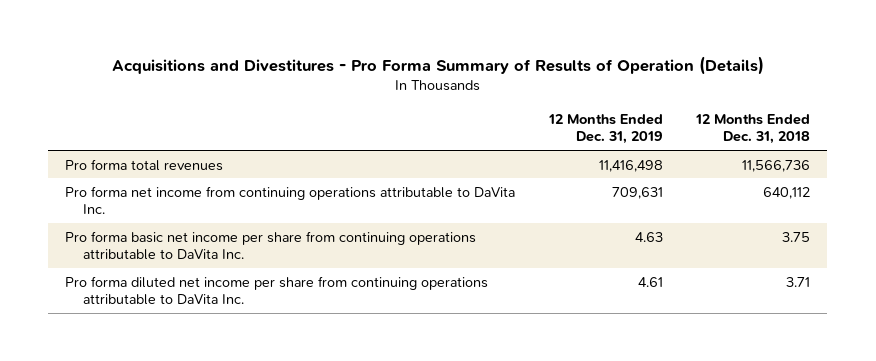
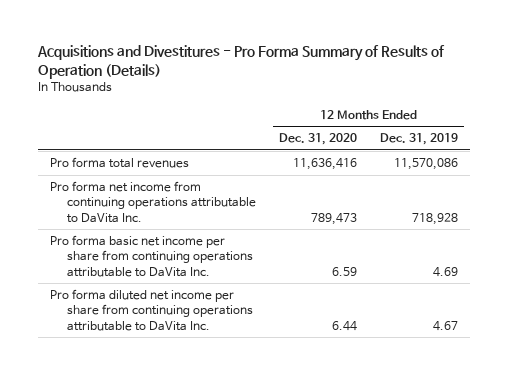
[695,113,811,145] 12 Months Ended Dec. 31, 2018 -> none
none -> [279,133,358,146] Dec. 31, 2020
[598,159,663,172] 11,416,498 -> [394,158,459,171] 11,570,086
[611,186,663,199] 709,631 -> [412,212,459,225] 718,928
[634,231,663,242] 4.63 -> [433,266,459,277] 4.69
[637,276,663,287] 4.61 -> [433,320,459,331] 4.67

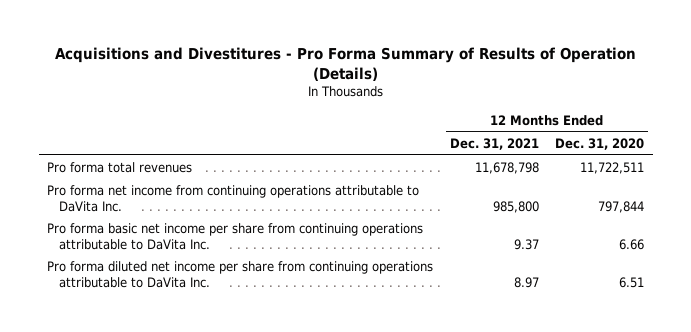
[380,133,459,146] Dec. 31, 2019 -> none
none -> [449,137,539,150] Dec. 31, 2021
[293,158,358,171] 11,636,416 -> [580,162,645,175] 11,722,511
[311,212,358,225] 789,473 -> [598,200,645,213] 797,844
[332,266,358,276] 6.59 -> [619,238,645,250] 6.66
[332,320,358,331] 6.44 -> [619,276,645,288] 6.51

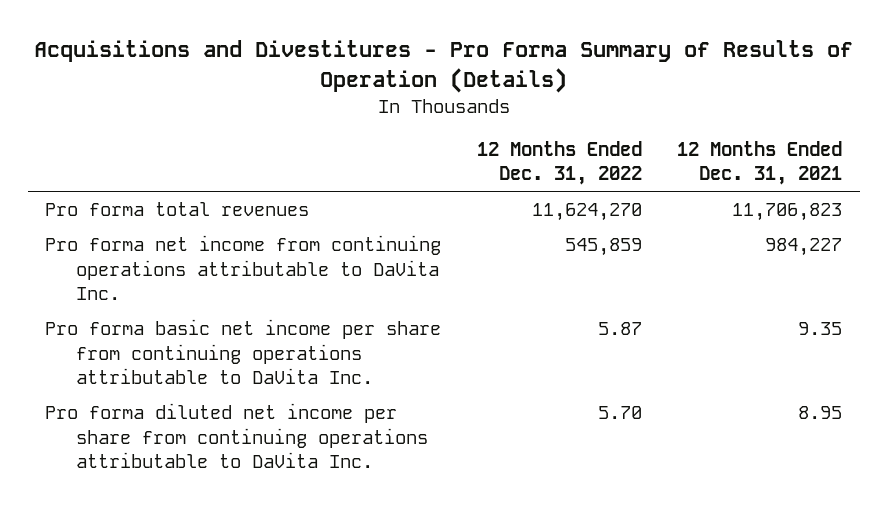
[555,137,645,150] Dec. 31, 2020 -> none
none -> [476,141,642,186] 12 Months Ended Dec. 31, 2022
[474,162,539,175] 11,678,798 -> [732,203,843,222] 11,706,823
[492,200,539,213] 985,800 -> [765,238,843,257] 984,227
[513,238,539,250] 9.37 -> [798,322,843,336] 9.35
[513,276,539,288] 8.97 -> [798,406,843,420] 8.95

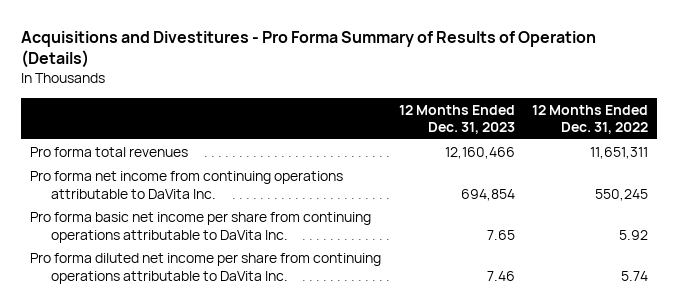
[677,141,843,186] 12 Months Ended Dec. 31, 2021 -> none
none -> [398,104,515,135] 12 Months Ended Dec. 31, 2023
[531,203,642,222] 11,624,270 -> [590,147,649,160] 11,651,311
[564,238,642,257] 545,859 -> [595,188,649,201] 550,245
[597,322,642,336] 5.87 -> [619,229,649,240] 5.92
[597,406,642,420] 5.70 -> [621,270,649,281] 5.74

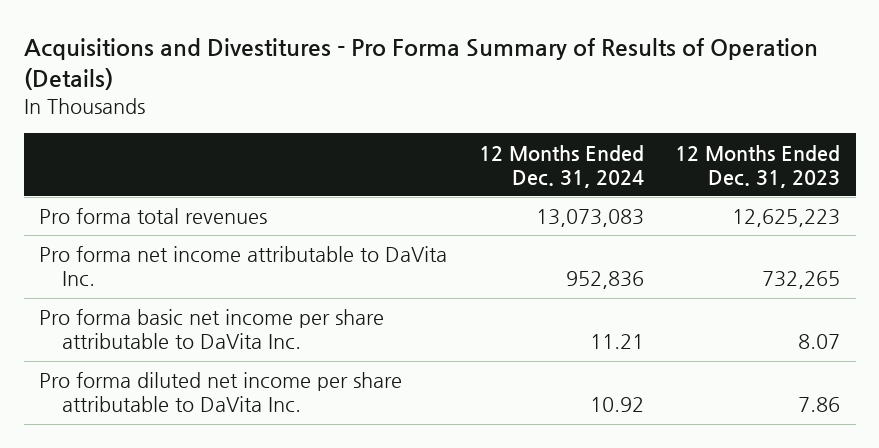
[532,104,649,135] 12 Months Ended Dec. 31, 2022 -> none
none -> [478,144,644,188] 12 Months Ended Dec. 31, 2024
[444,147,515,160] 12,160,466 -> [731,209,840,228] 12,625,223
[29,171,343,199] Pro forma net income from continuing operations attributable to DaVita Inc. -> [39,246,448,287] Pro forma net income attributable to DaVita Inc.
[460,188,515,201] 694,854 -> [761,271,840,290] 732,265
[29,212,371,243] Pro forma basic net income per share from continuing operations attributable to DaVita Inc. -> [39,309,385,350] Pro forma basic net income per share attributable to DaVita Inc.
[486,229,515,240] 7.65 -> [797,334,840,350] 8.07
[29,253,381,284] Pro forma diluted net income per share from continuing operations attributable to DaVita Inc. -> [39,372,403,413] Pro forma diluted net income per share attributable to DaVita Inc.
[486,270,515,281] 7.46 -> [797,397,840,413] 7.86

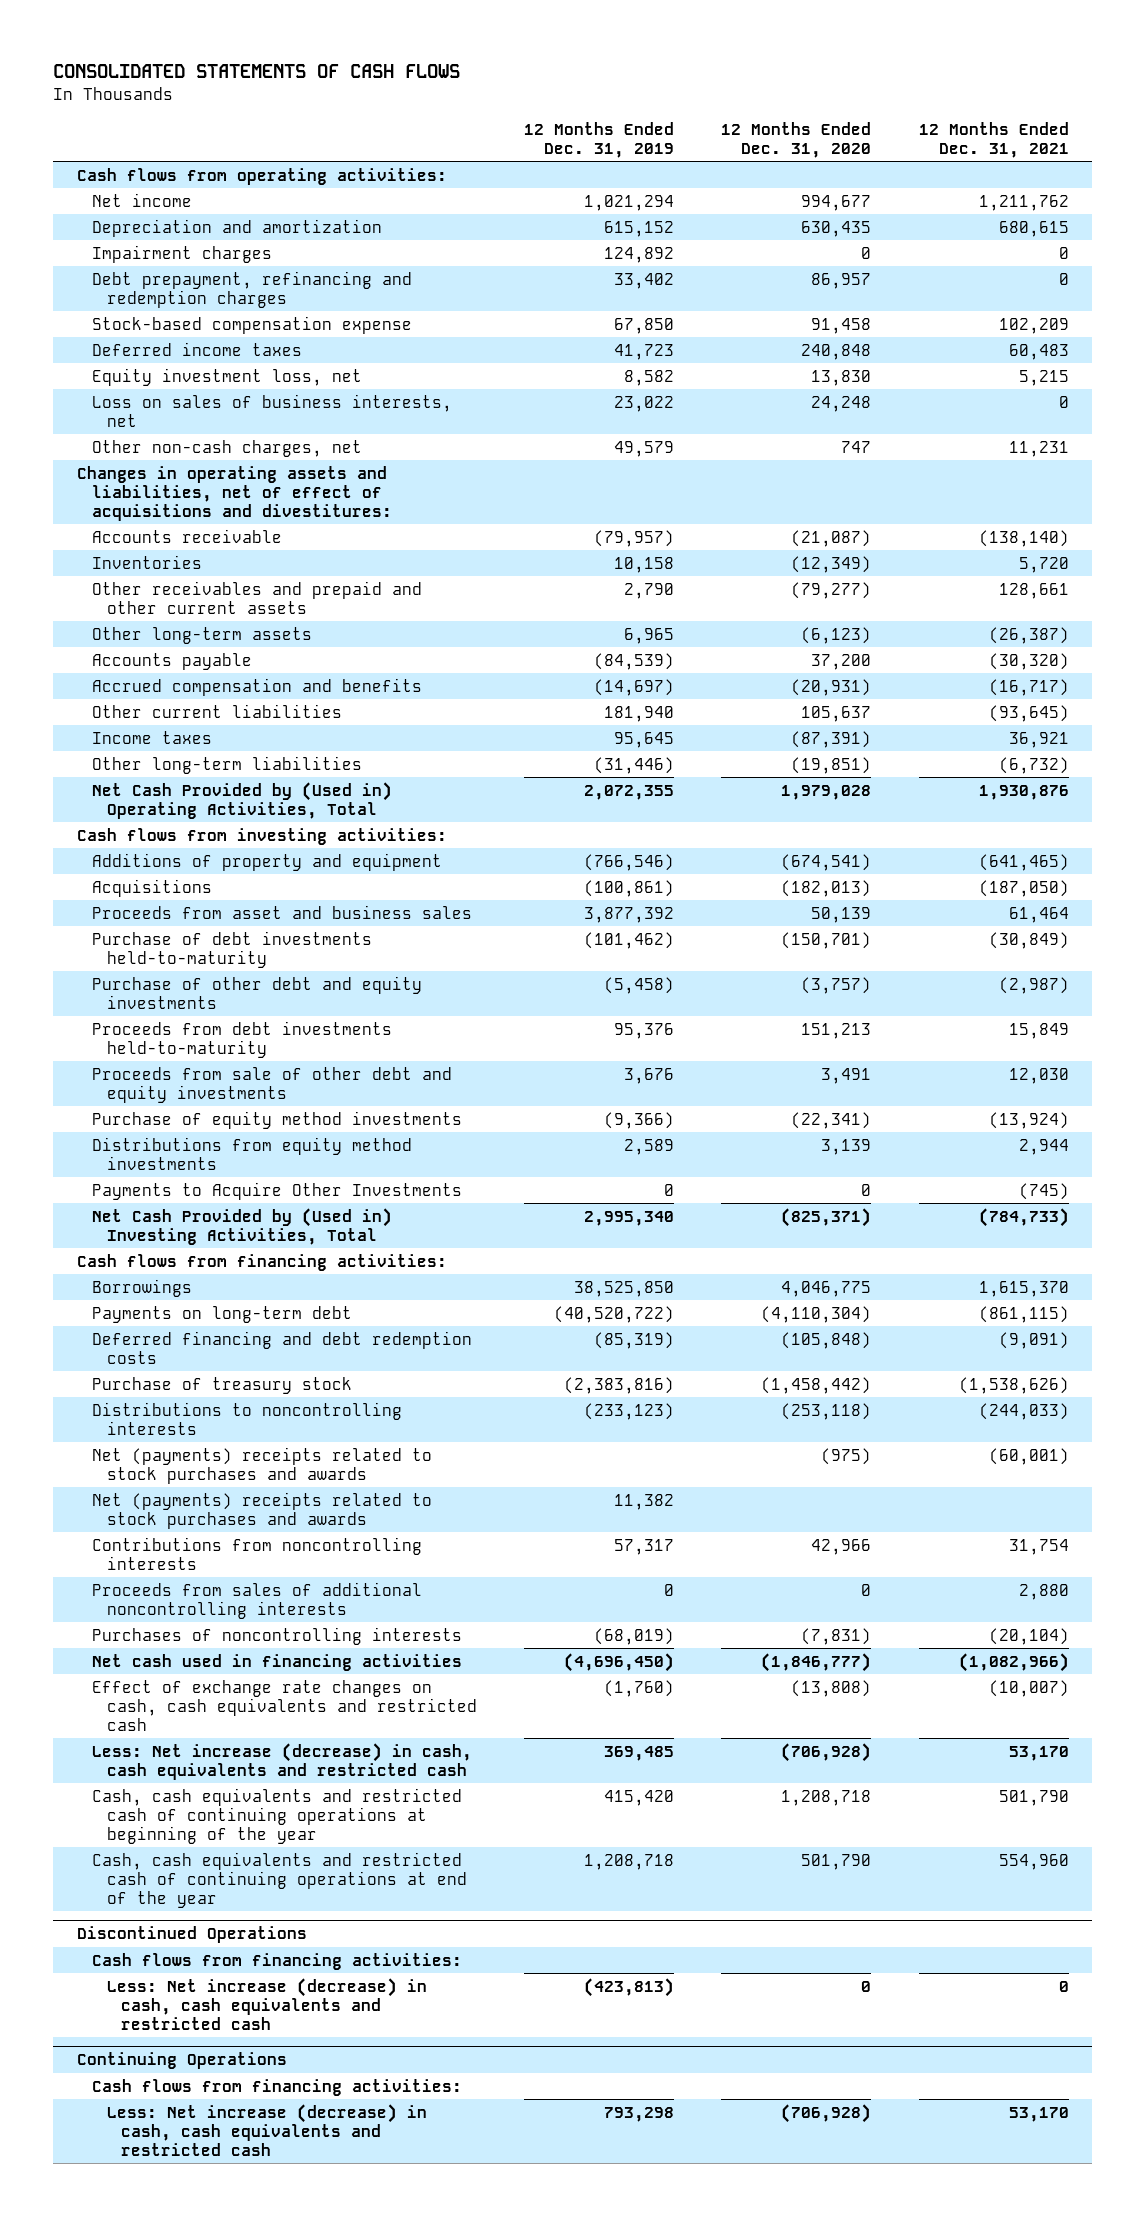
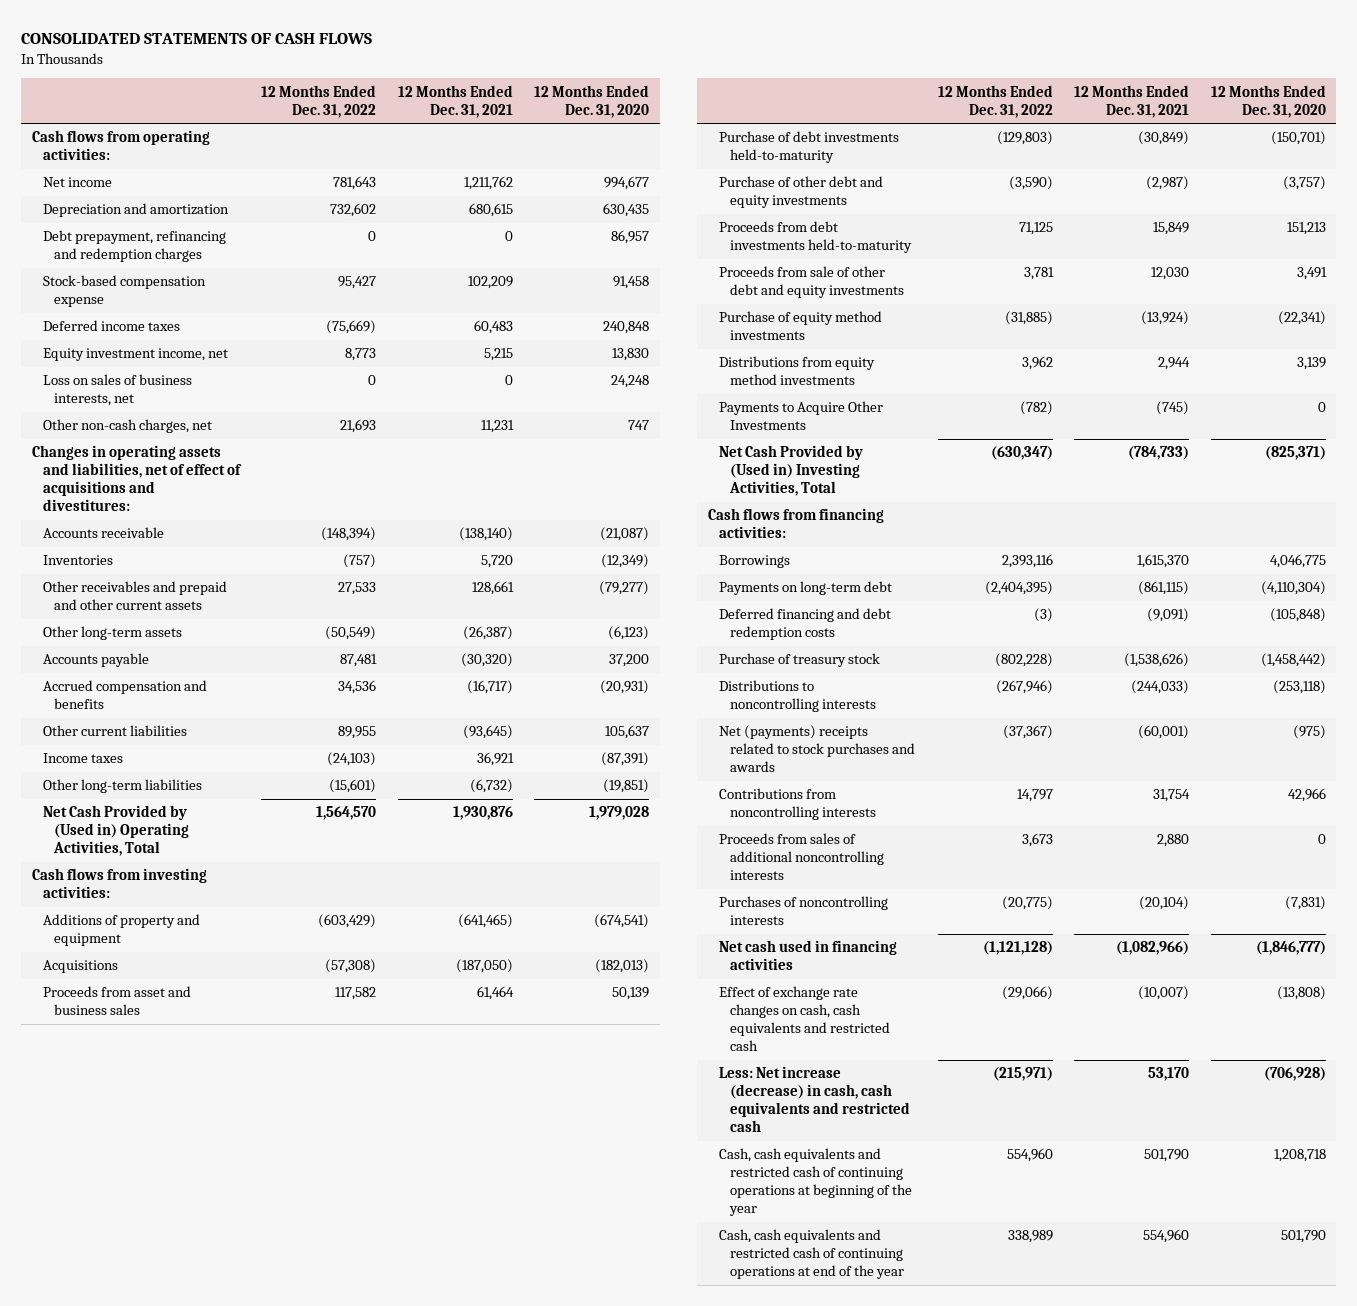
[523,121,674,158] 12 Months Ended Dec. 31, 2019 -> none
none -> [261,84,377,118] 12 Months Ended Dec. 31, 2022
[91,244,272,263] Impairment charges -> none
[91,367,362,386] Equity investment loss, net -> [43,348,229,362] Equity investment income, net
[91,1491,432,1529] Net (payments) receipts related to stock purchases and awards -> none
[77,1926,308,1944] Discontinued Operations -> none
[91,1952,462,1970] Cash flows from financing activities: -> none
[106,1977,427,2030] Less: Net increase (decrease) in cash, cash equivalents and restricted cash -> none
[77,2052,288,2070] Continuing Operations -> none
[91,2078,462,2096] Cash flows from financing activities: -> none
[106,2103,427,2156] Less: Net increase (decrease) in cash, cash equivalents and restricted cash -> none

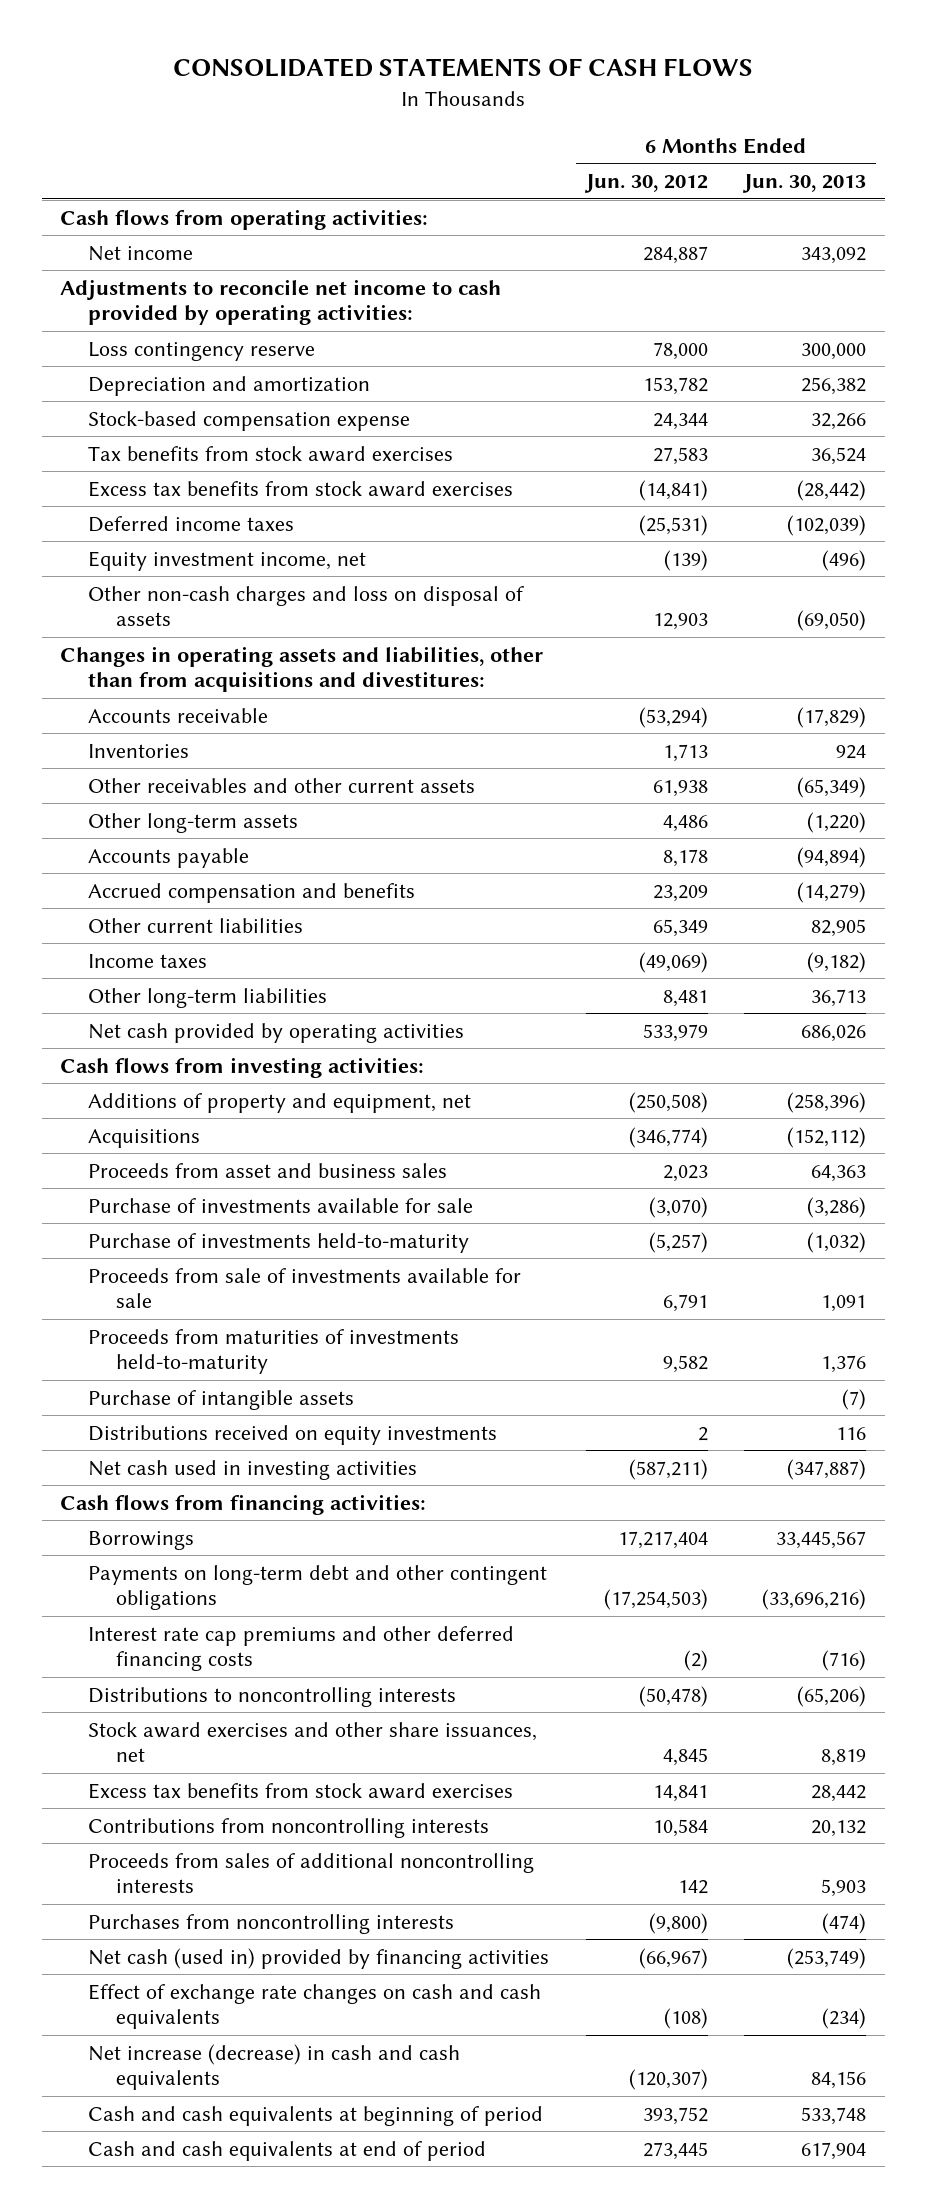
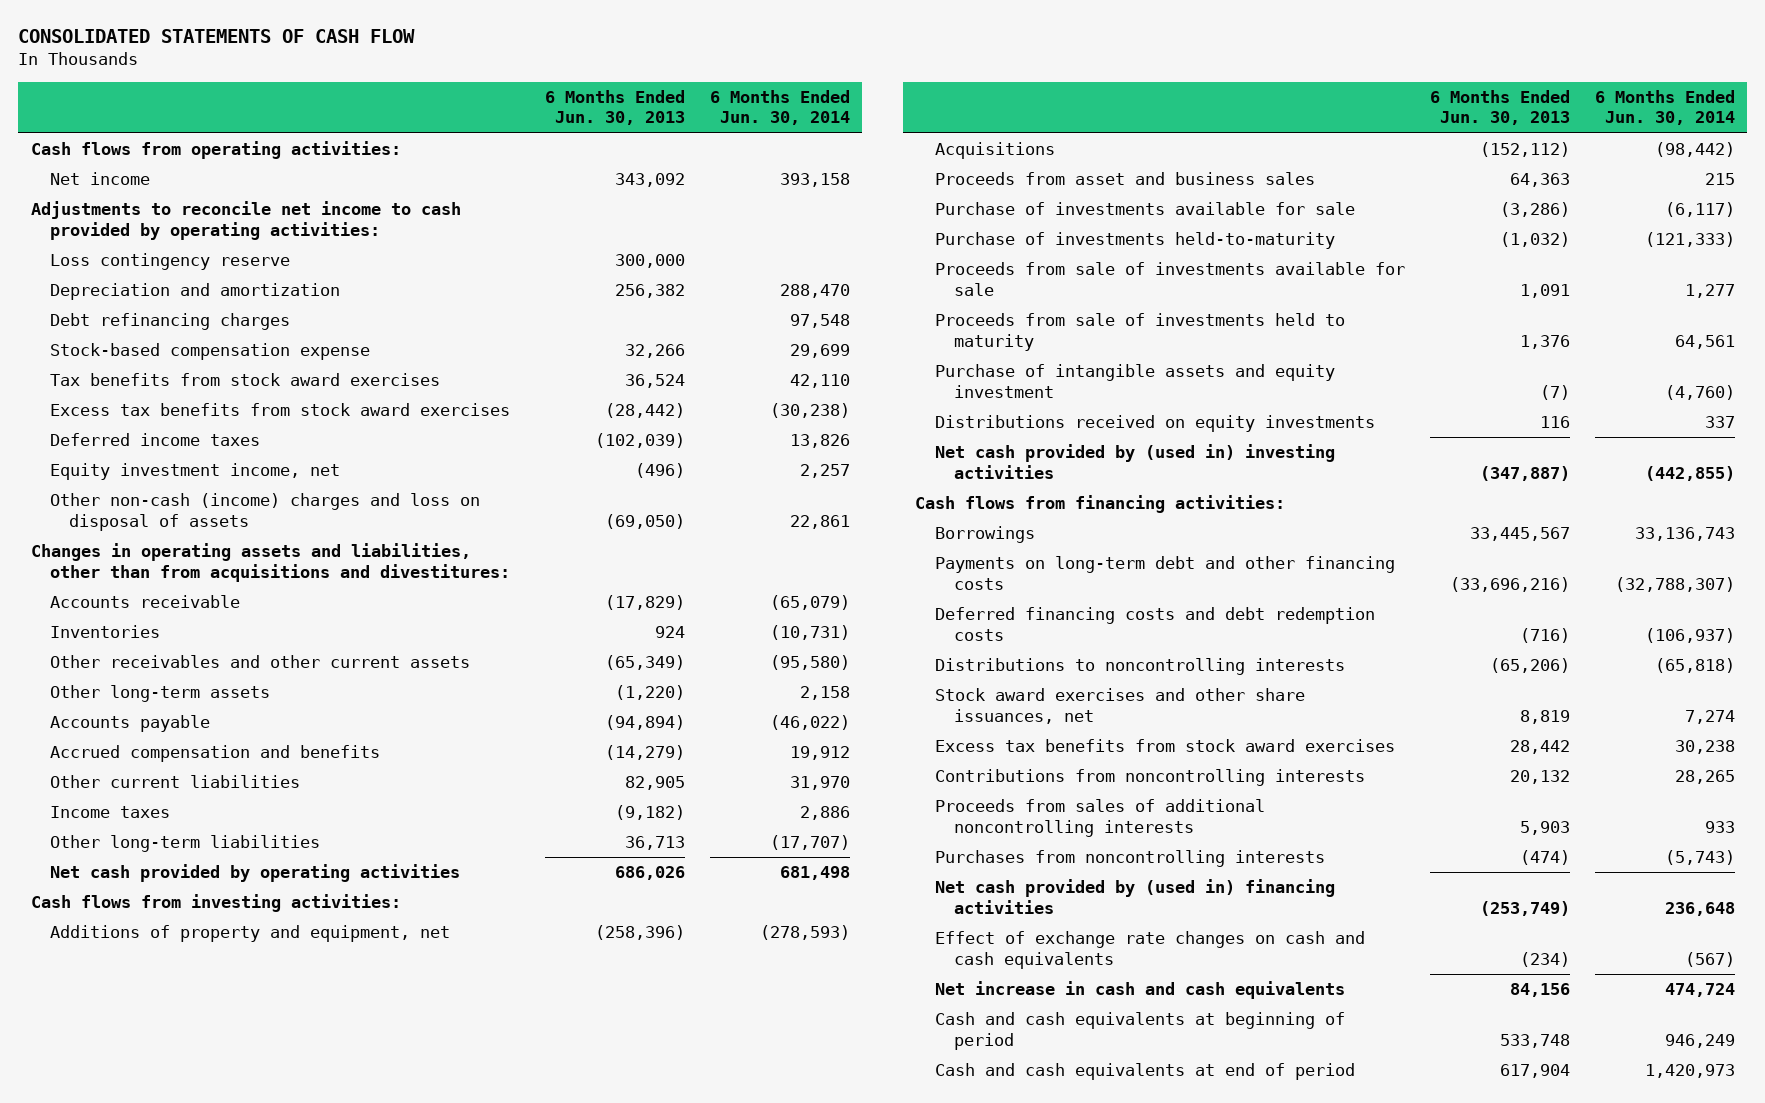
[173,57,754,77] CONSOLIDATED STATEMENTS OF CASH FLOWS -> [18,29,416,44] CONSOLIDATED STATEMENTS OF CASH FLOW
[583,174,708,194] Jun. 30, 2012 -> none
none -> [709,89,850,126] 6 Months Ended Jun. 30, 2014
none -> [49,313,290,331] Debt refinancing charges
[87,585,524,627] Other non-cash charges and loss on disposal of assets -> [49,493,480,531] Other non-cash (income) charges and loss on disposal of assets
[87,1328,459,1375] Proceeds from maturities of investments held-to-maturity -> [934,313,1345,351] Proceeds from sale of investments held to maturity
[87,1389,354,1410] Purchase of intangible assets -> [934,364,1335,398] Purchase of intangible assets and equity investment
[87,1459,417,1480] Net cash used in investing activities -> [934,444,1335,479] Net cash provided by (used in) investing activities
[87,1564,547,1611] Payments on long-term debt and other contingent obligations -> [934,556,1395,590] Payments on long-term debt and other financing costs
[87,1625,514,1672] Interest rate cap premiums and other deferred financing costs -> [934,607,1375,641] Deferred financing costs and debt redemption costs
[87,1947,549,1969] Net cash (used in) provided by financing activities -> [934,879,1335,914] Net cash provided by (used in) financing activities
[87,2043,460,2091] Net increase (decrease) in cash and cash equivalents -> [934,981,1345,1000] Net increase in cash and cash equivalents

